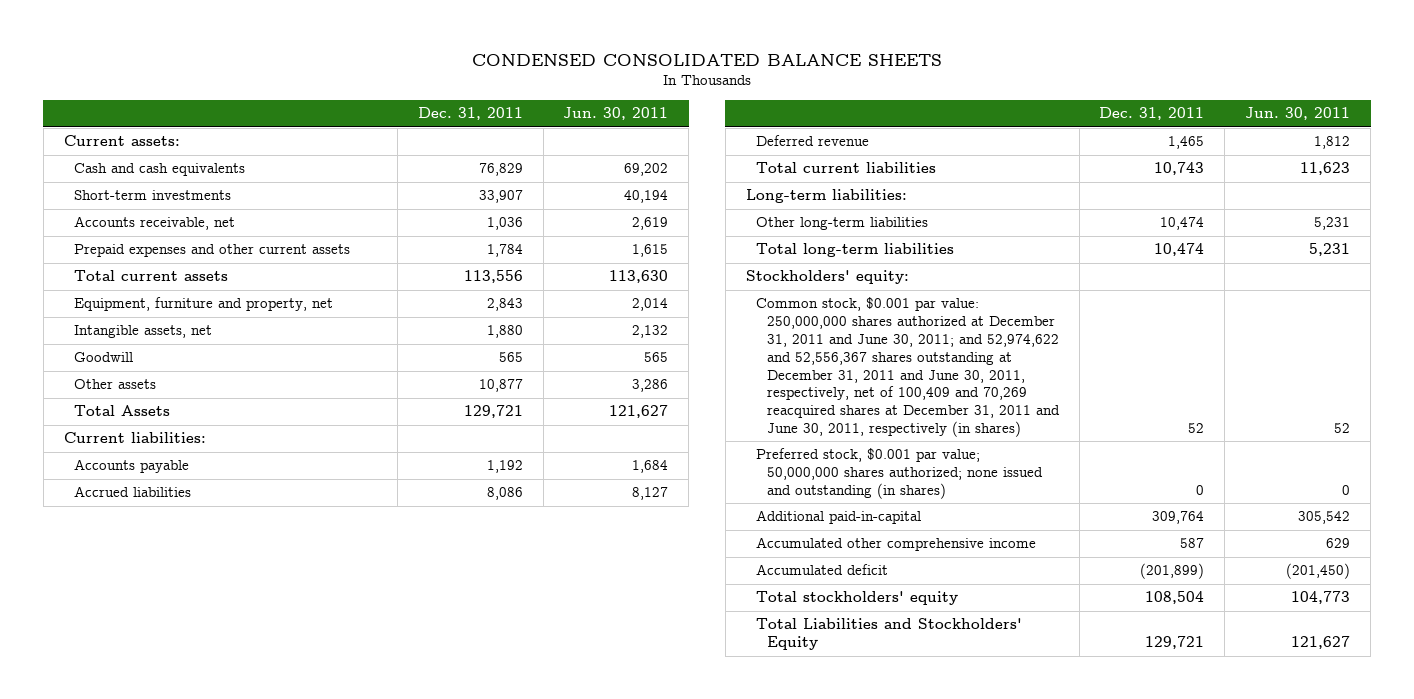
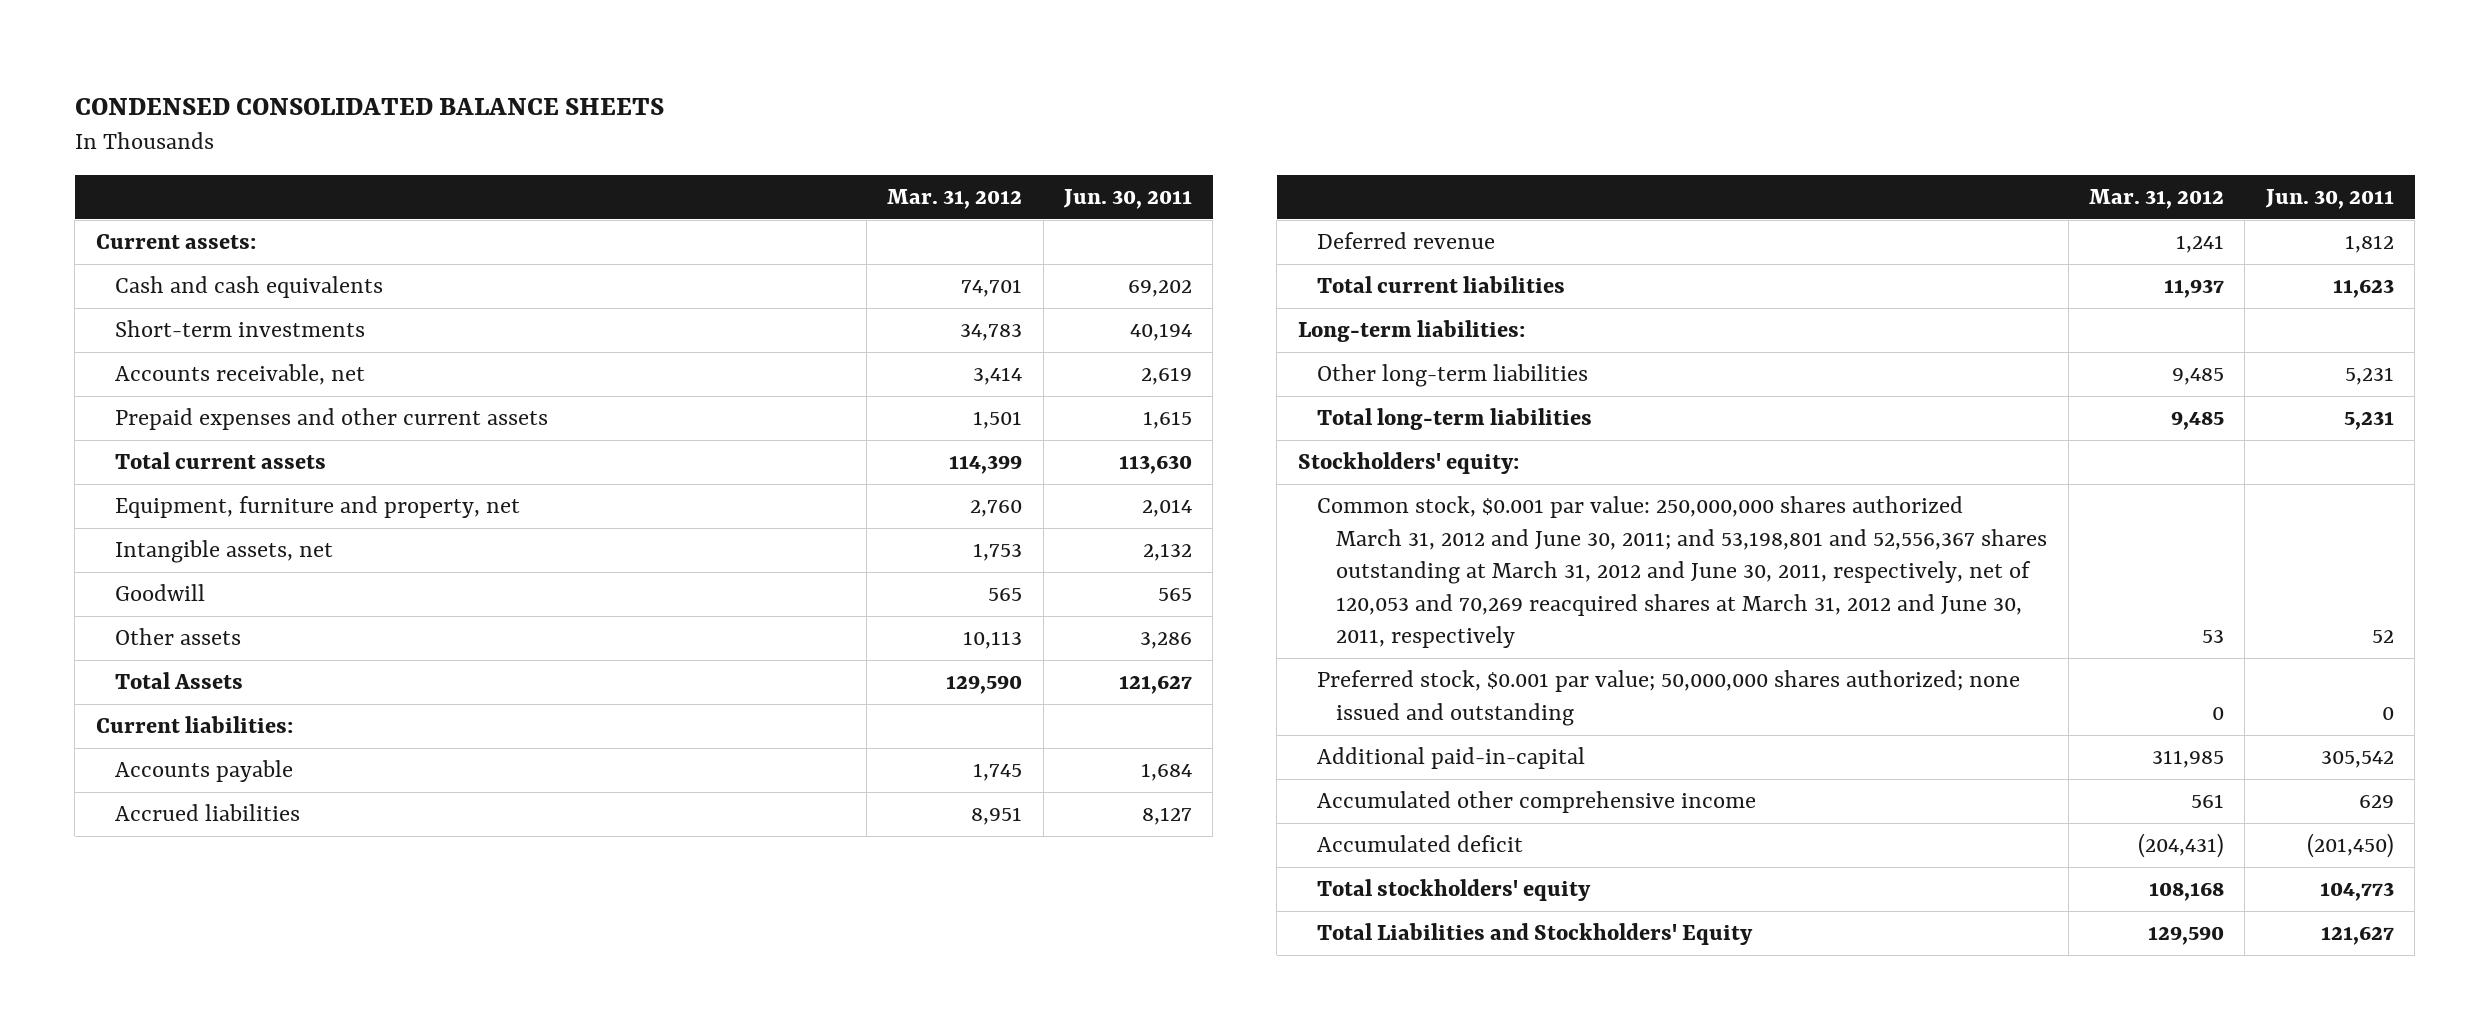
[417,107,523,121] Dec. 31, 2011 -> none
none -> [887,188,1023,209] Mar. 31, 2012
[756,297,1060,438] Common stock, $0.001 par value: 250,000,000 shares authorized at December 31, 2011 and June 30, 2011; and 52,974,622 and 52,556,367 shares outstanding at December 31, 2011 and June 30, 2011, respectively, net of 100,409 and 70,269 reacquired shares at December 31, 2011 and June 30, 2011, respectively (in shares) -> [1316,496,2048,649] Common stock, $0.001 par value: 250,000,000 shares authorized March 31, 2012 and June 30, 2011; and 53,198,801 and 52,556,367 shares outstanding at March 31, 2012 and June 30, 2011, respectively, net of 120,053 and 70,269 reacquired shares at March 31, 2012 and June 30, 2011, respectively
[756,448,1043,500] Preferred stock, $0.001 par value; 50,000,000 shares authorized; none issued and outstanding (in shares) -> [1316,670,2020,726] Preferred stock, $0.001 par value; 50,000,000 shares authorized; none issued and outstanding

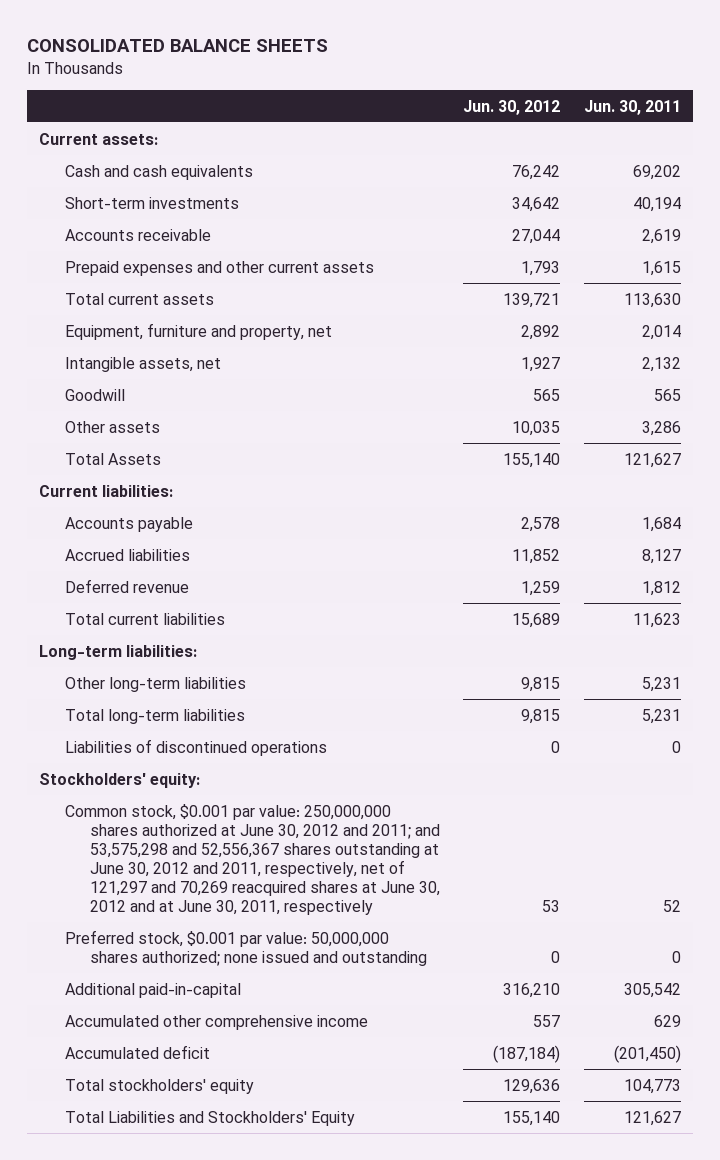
[74,97,664,115] CONDENSED CONSOLIDATED BALANCE SHEETS -> [27,39,329,53] CONSOLIDATED BALANCE SHEETS
[887,188,1023,209] Mar. 31, 2012 -> none
none -> [463,99,561,115] Jun. 30, 2012
[115,364,366,386] Accounts receivable, net -> [64,228,211,241] Accounts receivable
none -> [64,738,327,756] Liabilities of discontinued operations
[1316,496,2048,649] Common stock, $0.001 par value: 250,000,000 shares authorized March 31, 2012 and June 30, 2011; and 53,198,801 and 52,556,367 shares outstanding at March 31, 2012 and June 30, 2011, respectively, net of 120,053 and 70,269 reacquired shares at March 31, 2012 and June 30, 2011, respectively -> [64,803,440,915] Common stock, $0.001 par value: 250,000,000 shares authorized at June 30, 2012 and 2011; and 53,575,298 and 52,556,367 shares outstanding at June 30, 2012 and 2011, respectively, net of 121,297 and 70,269 reacquired shares at June 30, 2012 and at June 30, 2011, respectively
[1316,670,2020,726] Preferred stock, $0.001 par value; 50,000,000 shares authorized; none issued and outstanding -> [64,929,427,966] Preferred stock, $0.001 par value: 50,000,000 shares authorized; none issued and outstanding

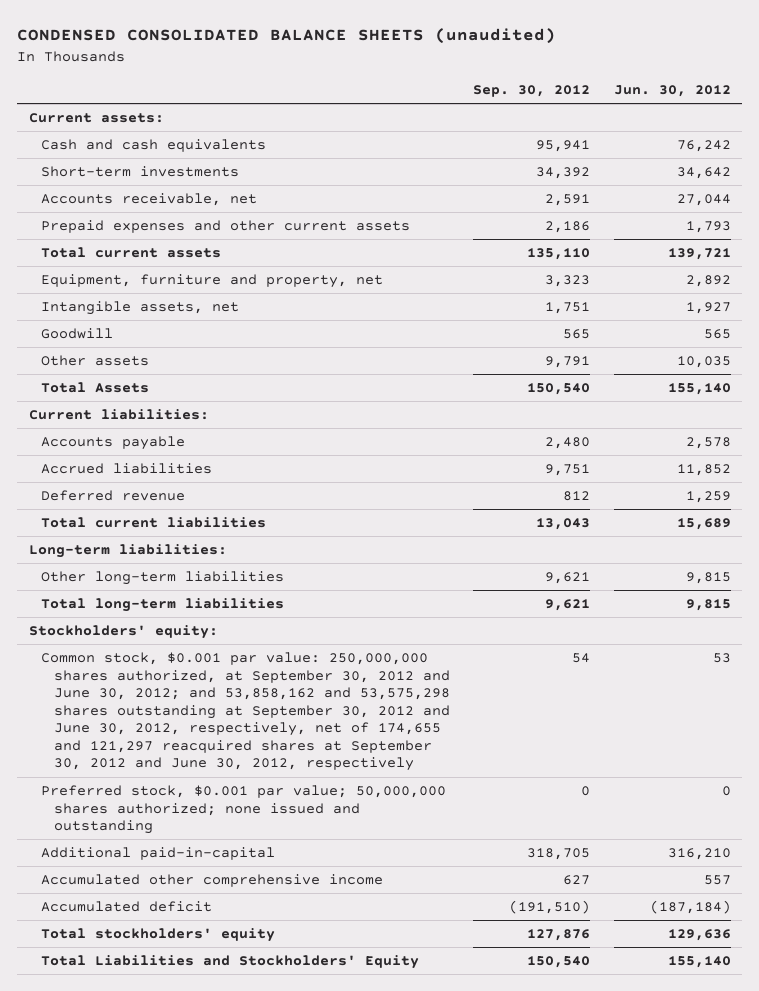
[27,39,329,53] CONSOLIDATED BALANCE SHEETS -> [17,28,557,45] CONDENSED CONSOLIDATED BALANCE SHEETS (unaudited)
[584,99,682,115] Jun. 30, 2011 -> none
none -> [473,84,591,97] Sep. 30, 2012
[64,228,211,241] Accounts receivable -> [41,193,258,207] Accounts receivable, net
[64,738,327,756] Liabilities of discontinued operations -> none
[64,803,440,915] Common stock, $0.001 par value: 250,000,000 shares authorized at June 30, 2012 and 2011; and 53,575,298 and 52,556,367 shares outstanding at June 30, 2012 and 2011, respectively, net of 121,297 and 70,269 reacquired shares at June 30, 2012 and at June 30, 2011, respectively -> [41,652,450,772] Common stock, $0.001 par value: 250,000,000 shares authorized, at September 30, 2012 and June 30, 2012; and 53,858,162 and 53,575,298 shares outstanding at September 30, 2012 and June 30, 2012, respectively, net of 174,655 and 121,297 reacquired shares at September 30, 2012 and June 30, 2012, respectively
[64,929,427,966] Preferred stock, $0.001 par value: 50,000,000 shares authorized; none issued and outstanding -> [41,785,447,835] Preferred stock, $0.001 par value; 50,000,000 shares authorized; none issued and outstanding

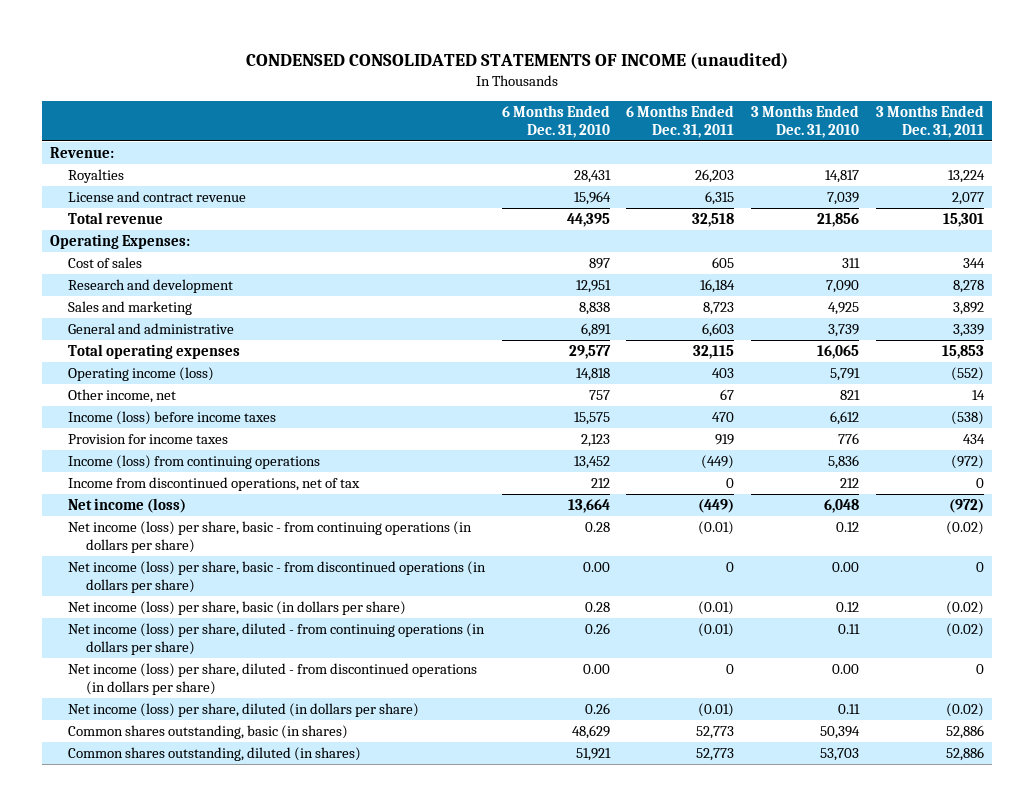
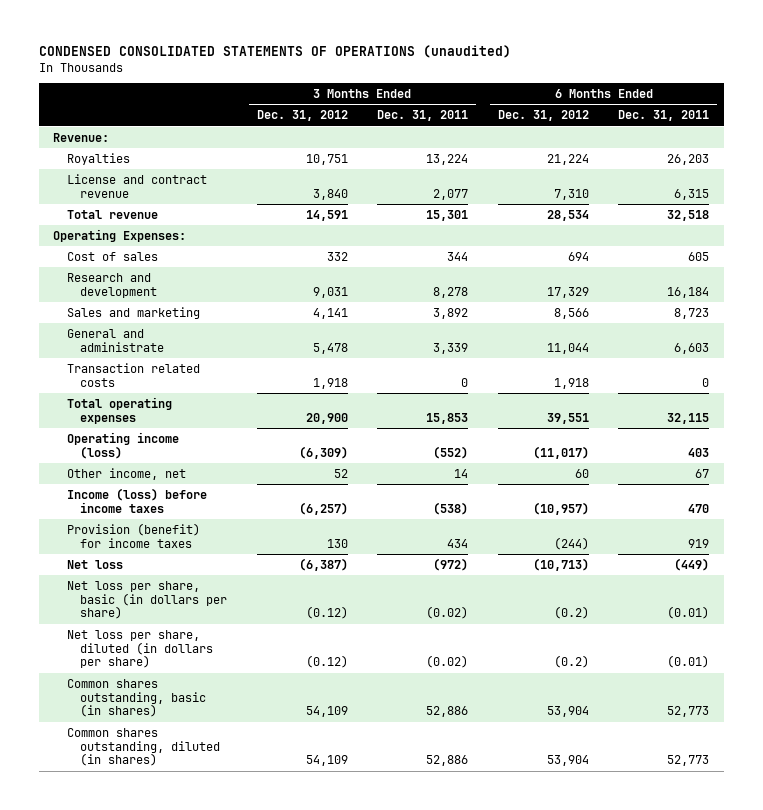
[245,51,788,69] CONDENSED CONSOLIDATED STATEMENTS OF INCOME (unaudited) -> [38,45,511,59] CONDENSED CONSOLIDATED STATEMENTS OF OPERATIONS (unaudited)
[501,105,610,138] 6 Months Ended Dec. 31, 2010 -> none
[750,105,859,138] 3 Months Ended Dec. 31, 2010 -> none
none -> [256,110,348,122] Dec. 31, 2012
none -> [497,110,589,122] Dec. 31, 2012
[68,323,235,335] General and administrative -> [66,328,164,352] General and administrate
none -> [66,362,200,387] Transaction related costs
[68,455,321,470] Income (loss) from continuing operations -> none
[68,477,361,492] Income from discontinued operations, net of tax -> none
[68,521,473,553] Net income (loss) per share, basic - from continuing operations (in dollars per share) -> none
[68,561,487,593] Net income (loss) per share, basic - from discontinued operations (in dollars per share) -> none
[68,623,486,655] Net income (loss) per share, diluted - from continuing operations (in dollars per share) -> none
[68,663,478,695] Net income (loss) per share, diluted - from discontinued operations (in dollars per share) -> none
[68,434,229,445] Provision for income taxes -> [66,522,200,548] Provision (benefit) for income taxes
[68,498,187,514] Net income (loss) -> [66,559,123,569] Net loss
[68,601,407,616] Net income (loss) per share, basic (in dollars per share) -> [66,580,227,620] Net loss per share, basic (in dollars per share)
[68,703,420,718] Net income (loss) per share, diluted (in dollars per share) -> [66,629,213,669] Net loss per share, diluted (in dollars per share)

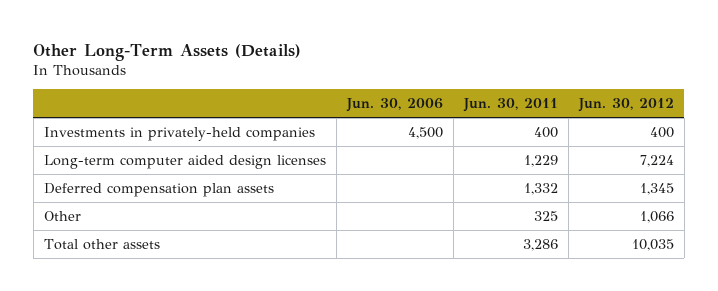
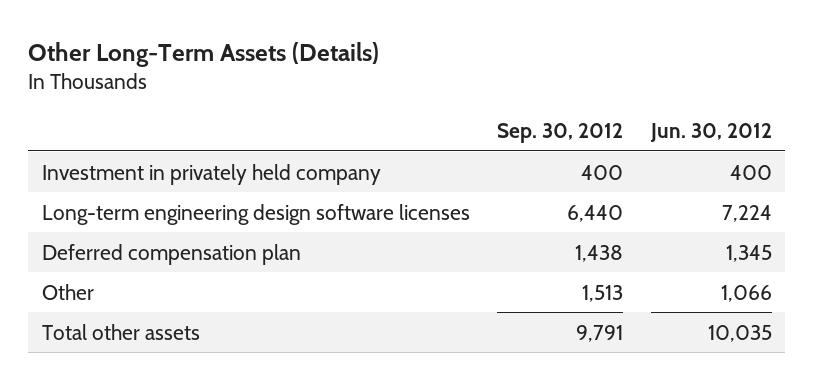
[345,98,443,113] Jun. 30, 2006 -> none
[462,98,558,113] Jun. 30, 2011 -> none
none -> [497,122,624,143] Sep. 30, 2012
[43,126,315,141] Investments in privately-held companies -> [41,163,381,185] Investment in privately held company
[43,154,326,169] Long-term computer aided design licenses -> [41,203,470,225] Long-term engineering design software licenses
[43,182,274,197] Deferred compensation plan assets -> [41,243,301,265] Deferred compensation plan

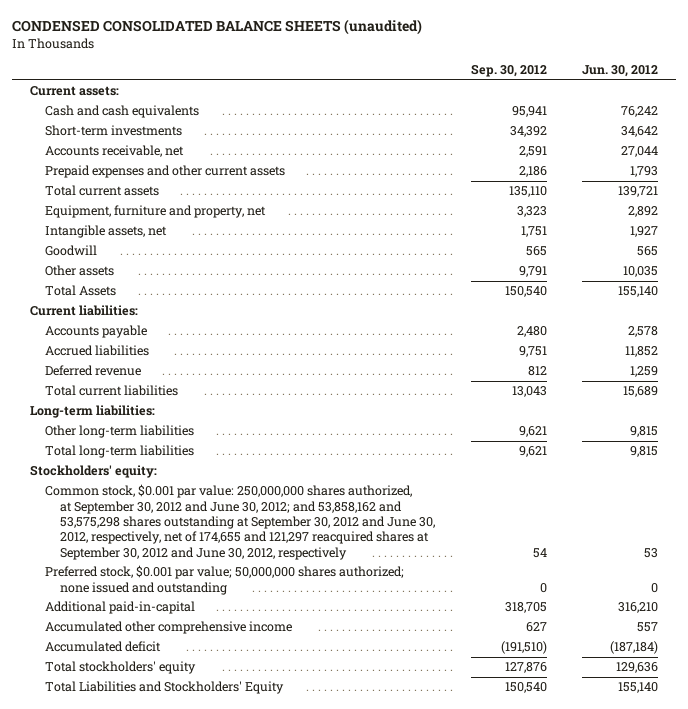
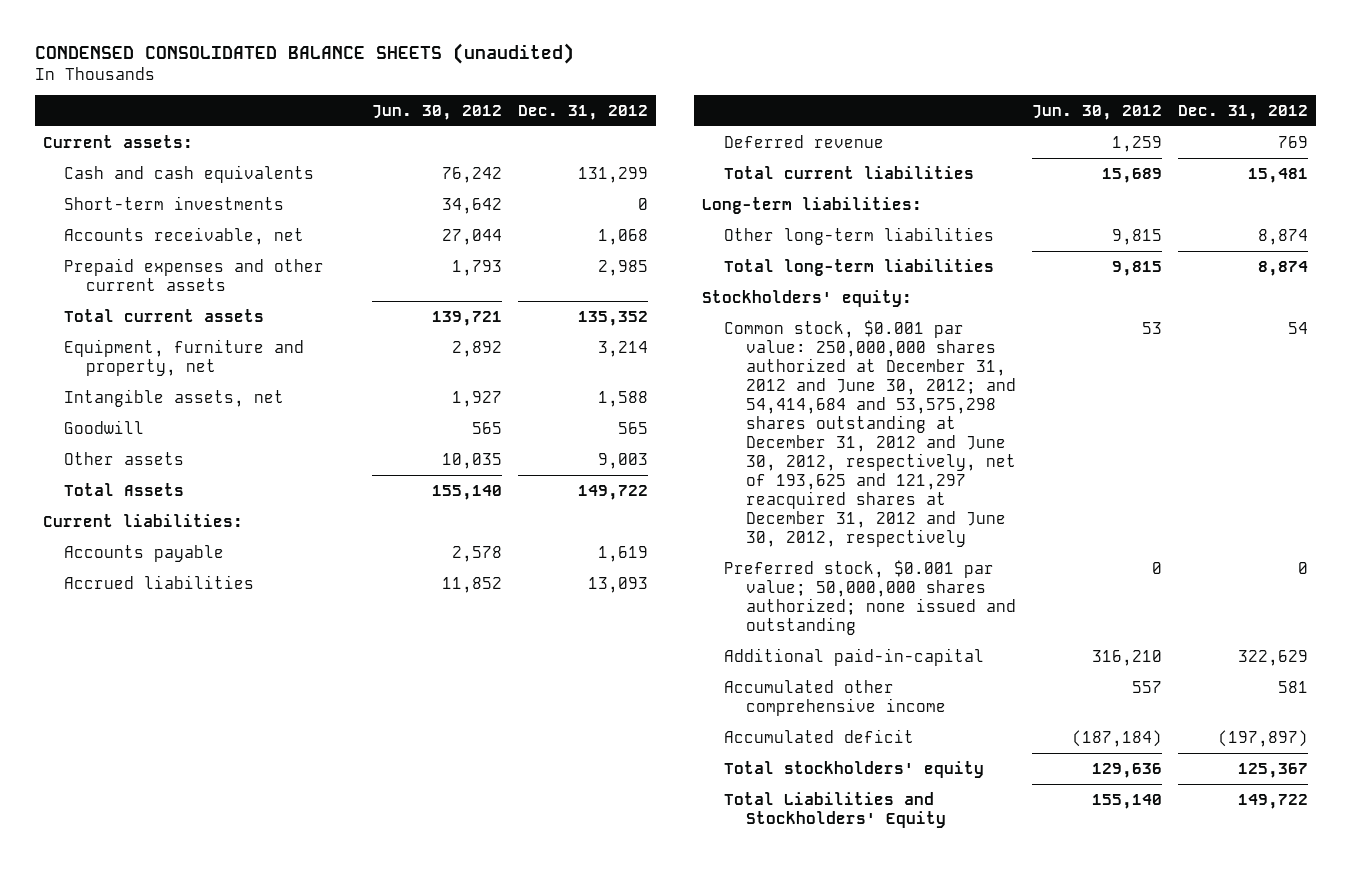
[470,64,547,78] Sep. 30, 2012 -> none
none -> [517,104,648,120] Dec. 31, 2012
[44,484,436,560] Common stock, $0.001 par value: 250,000,000 shares authorized, at September 30, 2012 and June 30, 2012; and 53,858,162 and 53,575,298 shares outstanding at September 30, 2012 and June 30, 2012, respectively, net of 174,655 and 121,297 reacquired shares at September 30, 2012 and June 30, 2012, respectively -> [724,319,1016,548] Common stock, $0.001 par value: 250,000,000 shares authorized at December 31, 2012 and June 30, 2012; and 54,414,684 and 53,575,298 shares outstanding at December 31, 2012 and June 30, 2012, respectively, net of 193,625 and 121,297 reacquired shares at December 31, 2012 and June 30, 2012, respectively

